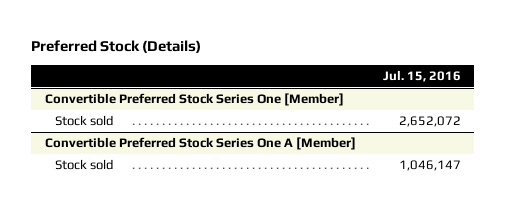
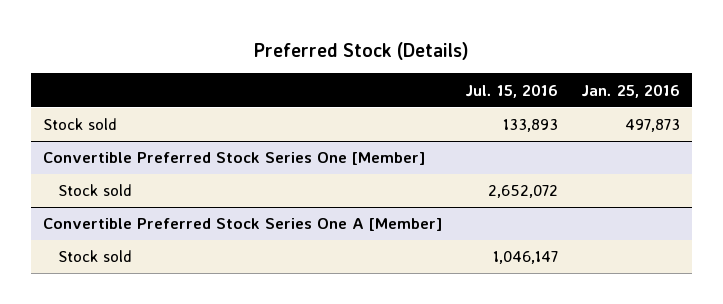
none -> [581,83,681,98] Jan. 25, 2016
none -> [42,118,117,131] Stock sold

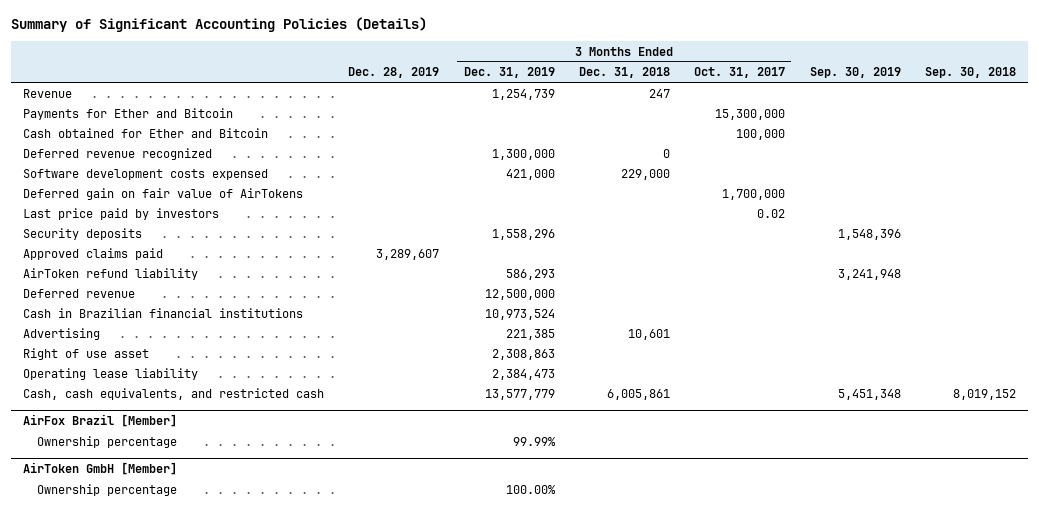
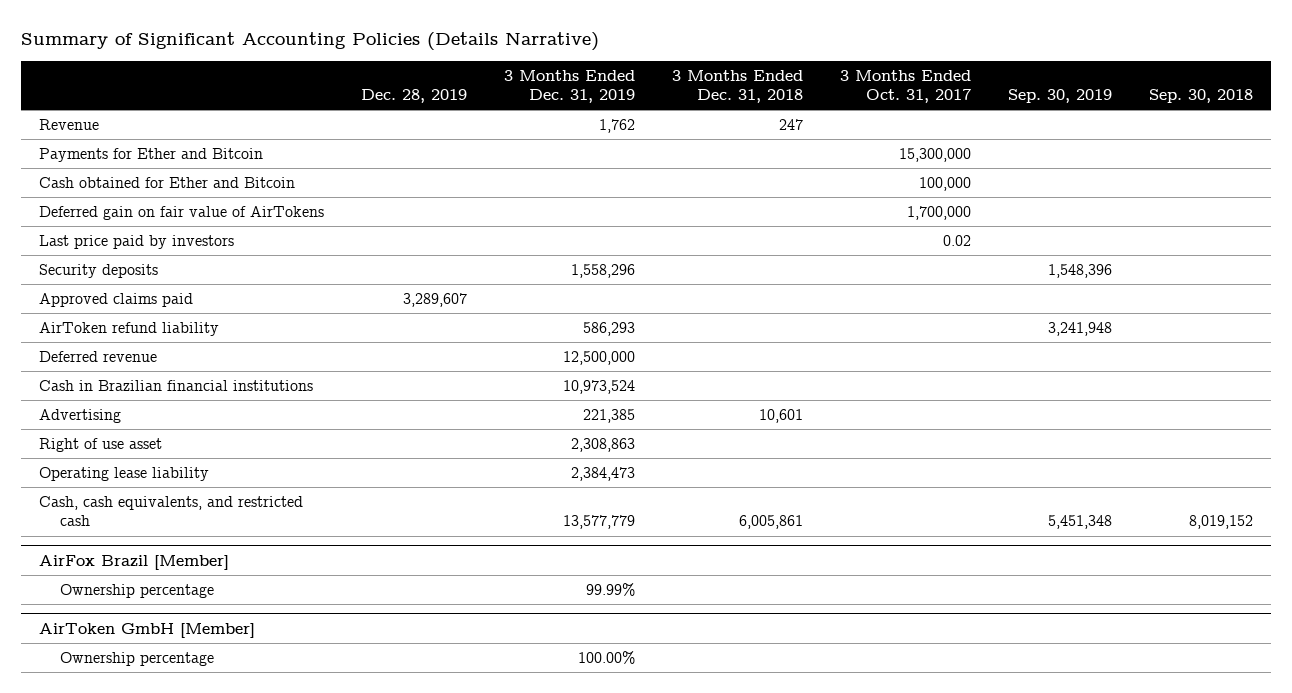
[10,17,427,33] Summary of Significant Accounting Policies (Details) -> [20,31,599,51] Summary of Significant Accounting Policies (Details Narrative)
[491,88,555,100] 1,254,739 -> [598,119,635,134] 1,762
[22,147,212,160] Deferred revenue recognized -> none
[22,168,268,180] Software development costs expensed -> none

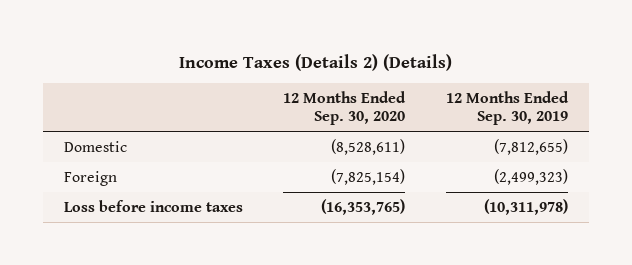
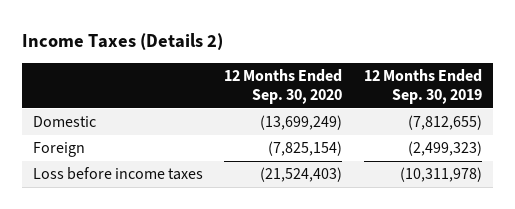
[178,53,452,71] Income Taxes (Details 2) (Details) -> [21,33,223,51] Income Taxes (Details 2)
[331,138,406,155] (8,528,611) -> [260,115,343,131] (13,699,249)
[321,198,406,215] (16,353,765) -> [260,167,343,183] (21,524,403)

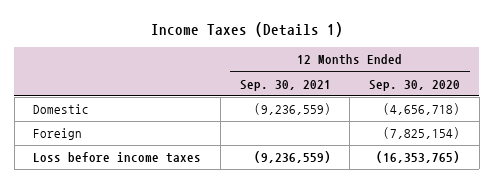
[21,33,223,51] Income Taxes (Details 2) -> [150,22,343,38] Income Taxes (Details 1)
[364,69,483,105] 12 Months Ended Sep. 30, 2019 -> none
none -> [239,79,331,91] Sep. 30, 2021
[260,115,343,131] (13,699,249) -> [383,103,461,116] (4,656,718)
[260,167,343,183] (21,524,403) -> [376,151,461,164] (16,353,765)

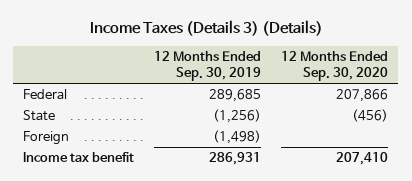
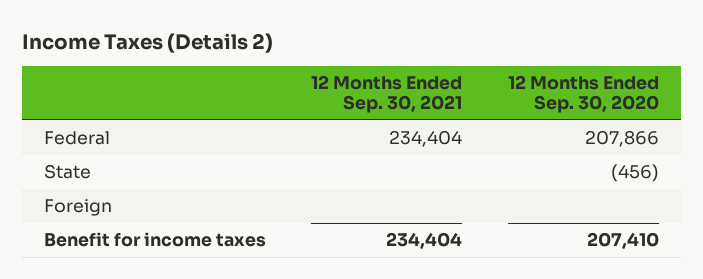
[89,20,323,37] Income Taxes (Details 3) (Details) -> [21,32,273,53] Income Taxes (Details 2)
[154,51,262,82] 12 Months Ended Sep. 30, 2019 -> none
none -> [311,74,463,114] 12 Months Ended Sep. 30, 2021
[23,151,135,162] Income tax benefit -> [44,232,267,248] Benefit for income taxes

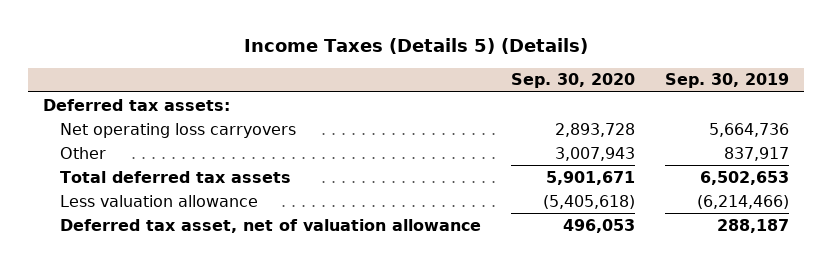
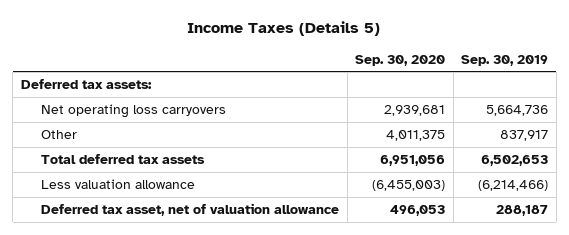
[243,38,588,55] Income Taxes (Details 5) (Details) -> [187,21,381,37] Income Taxes (Details 5)
[555,122,636,137] 2,893,728 -> [384,104,446,116] 2,939,681
[555,146,636,161] 3,007,943 -> [386,129,446,141] 4,011,375
[546,170,636,185] 5,901,671 -> [380,154,446,166] 6,951,056
[543,194,636,209] (5,405,618) -> [372,179,446,191] (6,455,003)

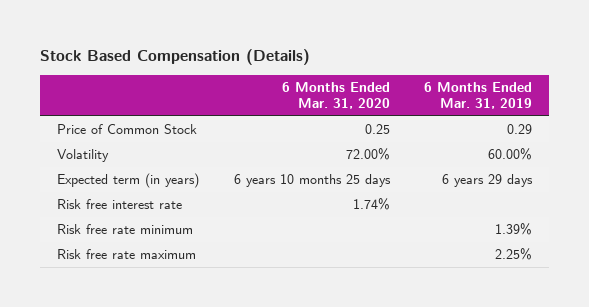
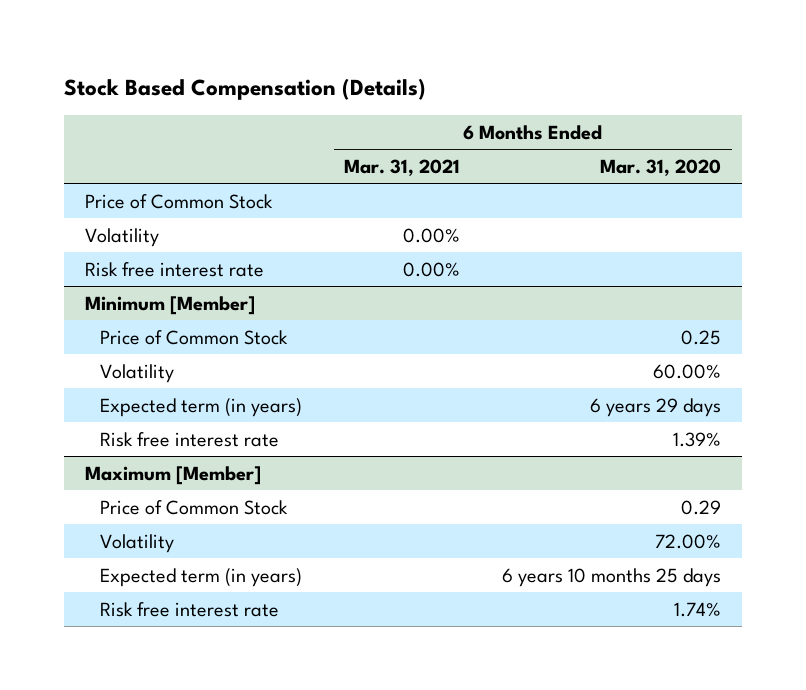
[423,82,532,110] 6 Months Ended Mar. 31, 2019 -> none
none -> [344,158,461,176] Mar. 31, 2021
none -> [85,193,274,209] Price of Common Stock
none -> [85,227,160,247] Volatility
none -> [85,261,265,277] Risk free interest rate
none -> [85,295,256,315] Minimum [Member]
none -> [100,363,175,383] Volatility
none -> [100,397,303,417] Expected term (in years)
none -> [100,431,280,447] Risk free interest rate
none -> [85,465,262,485] Maximum [Member]
none -> [100,499,289,515] Price of Common Stock
[57,224,194,235] Risk free rate minimum -> none
[57,249,197,260] Risk free rate maximum -> none

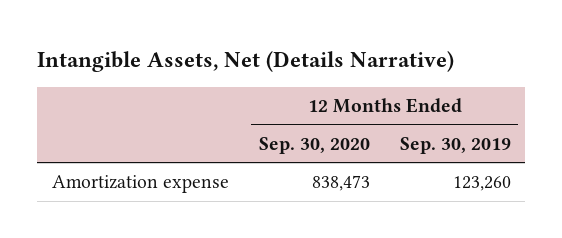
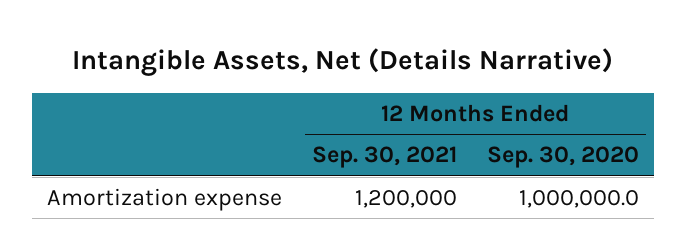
[399,136,511,154] Sep. 30, 2019 -> none
none -> [311,146,457,169] Sep. 30, 2021
[311,175,370,192] 838,473 -> [518,190,639,209] 1,000,000.0

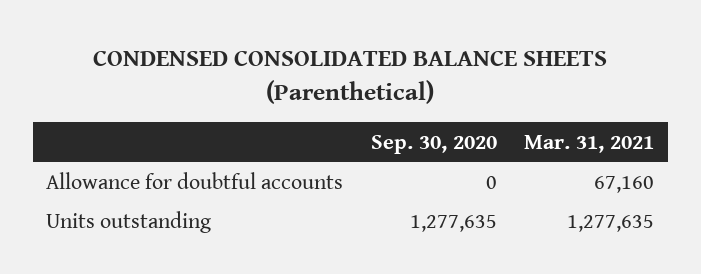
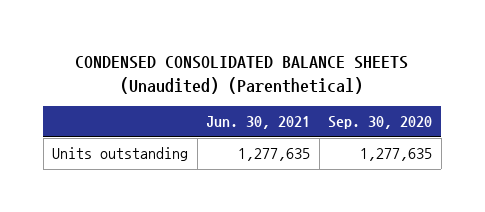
[93,50,608,105] CONDENSED CONSOLIDATED BALANCE SHEETS (Parenthetical) -> [75,56,409,94] CONDENSED CONSOLIDATED BALANCE SHEETS (Unaudited) (Parenthetical)
[524,134,655,153] Mar. 31, 2021 -> none
none -> [206,116,311,130] Jun. 30, 2021
[46,172,344,190] Allowance for doubtful accounts -> none

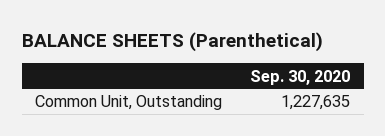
[75,56,409,94] CONDENSED CONSOLIDATED BALANCE SHEETS (Unaudited) (Parenthetical) -> [21,32,323,53] BALANCE SHEETS (Parenthetical)
[206,116,311,130] Jun. 30, 2021 -> none
[52,147,189,162] Units outstanding -> [35,95,223,111] Common Unit, Outstanding
[360,148,433,162] 1,277,635 -> [280,95,350,111] 1,227,635

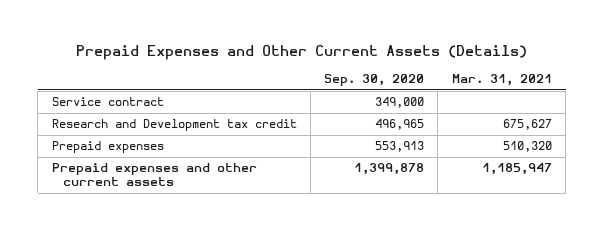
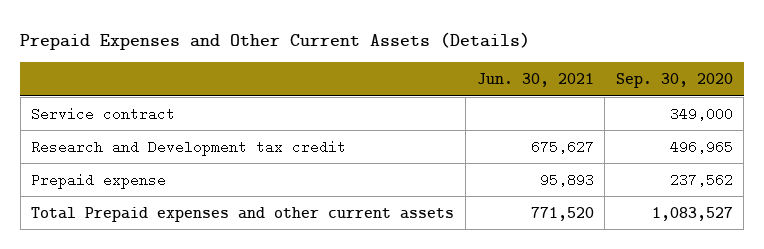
[451,74,552,87] Mar. 31, 2021 -> none
none -> [476,72,594,87] Jun. 30, 2021
[51,141,164,154] Prepaid expenses -> [31,172,167,189] Prepaid expense
[375,141,425,153] 553,913 -> [669,172,733,187] 237,562
[51,163,257,187] Prepaid expenses and other current assets -> [31,206,455,222] Total Prepaid expenses and other current assets
[354,163,425,176] 1,399,878 -> [651,206,733,221] 1,083,527

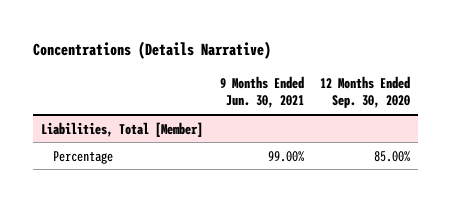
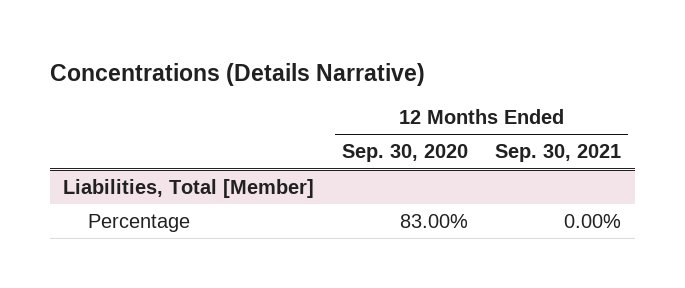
[219,75,304,109] 9 Months Ended Jun. 30, 2021 -> none
none -> [495,144,622,163] Sep. 30, 2021
[373,150,410,162] 85.00% -> [399,213,468,228] 83.00%

